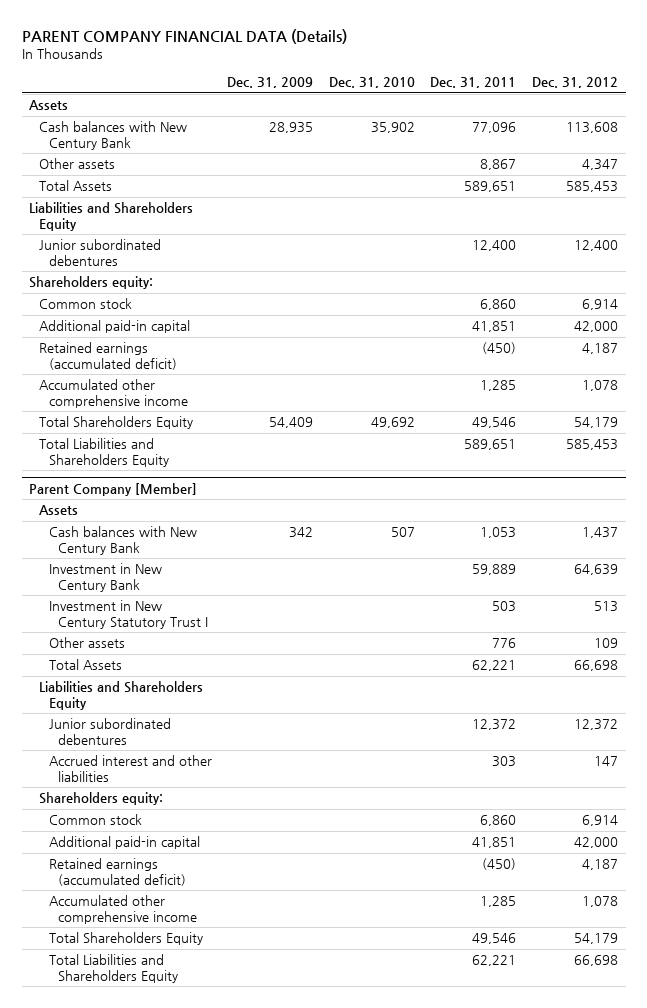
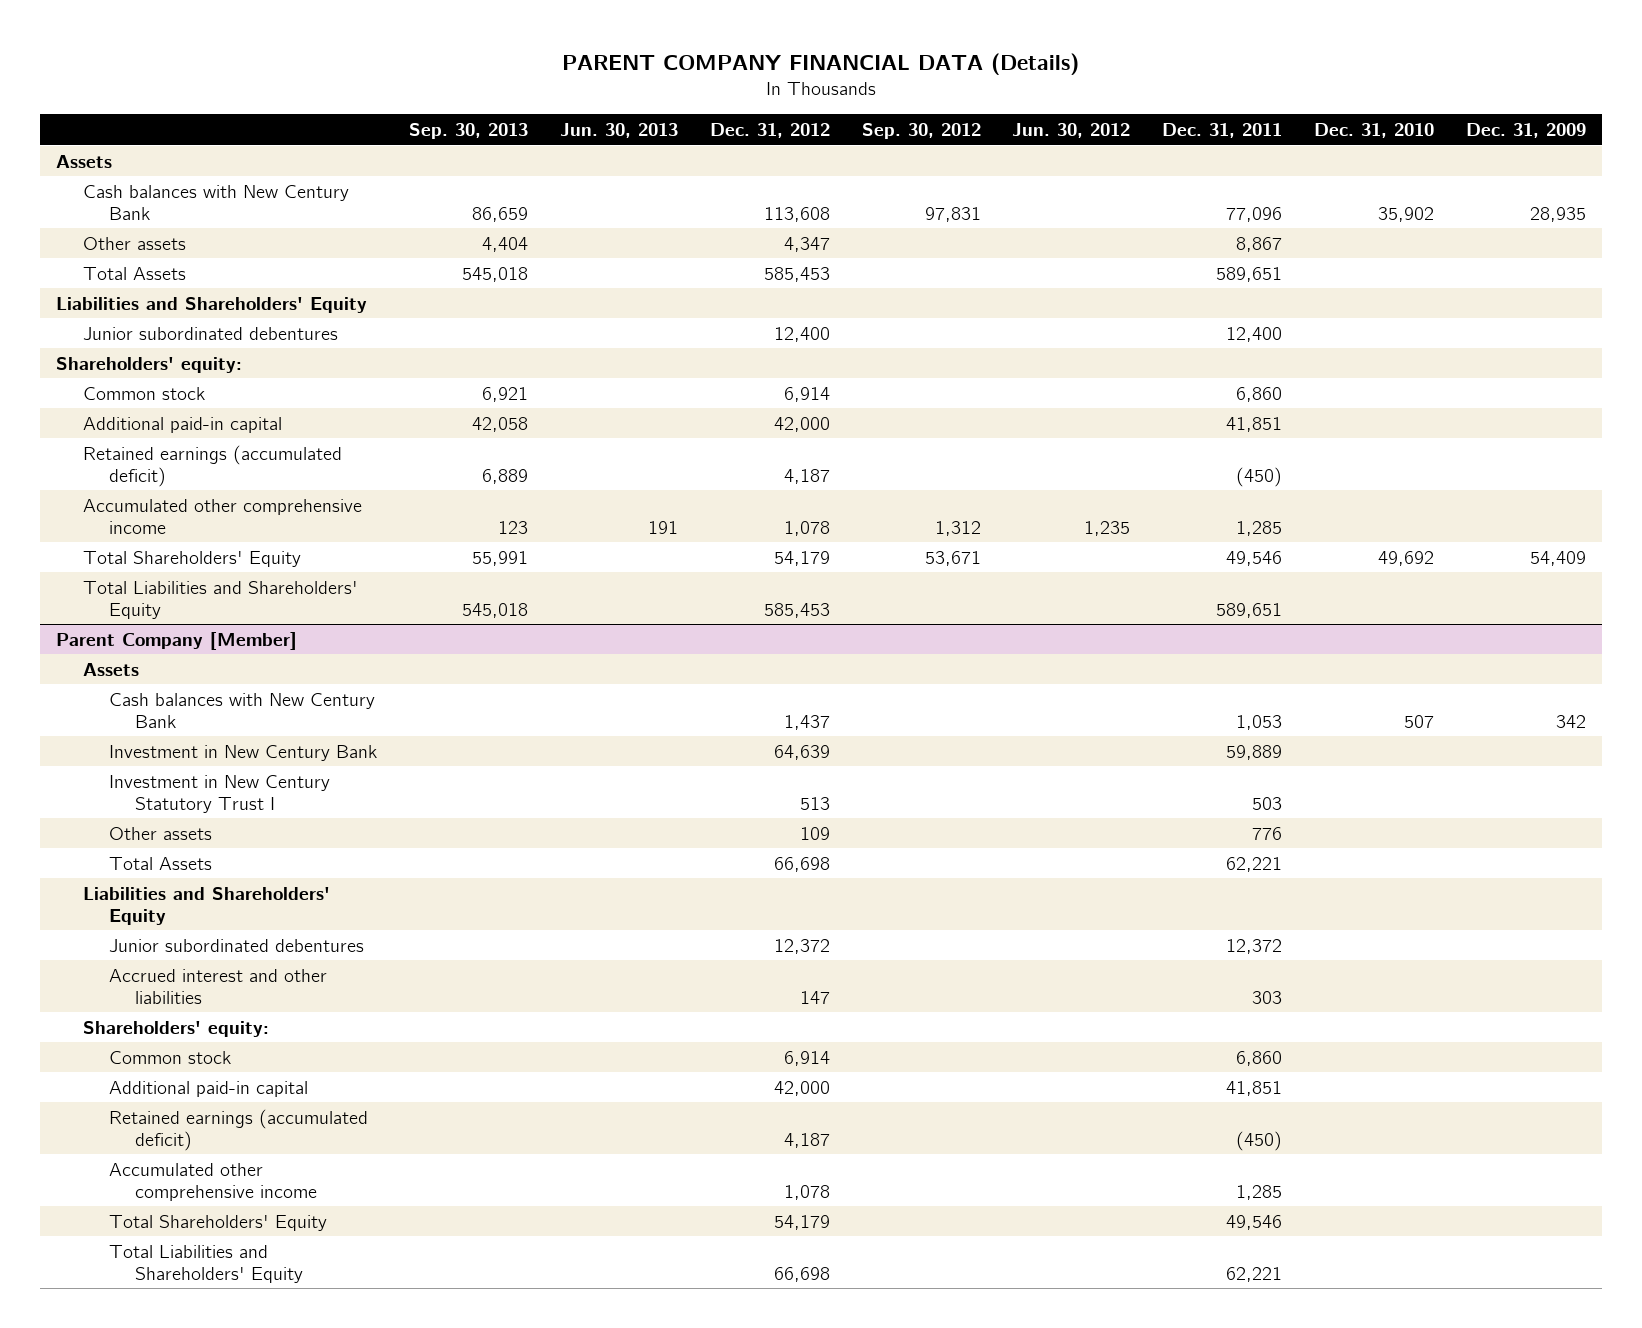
none -> [408,123,528,140] Sep. 30, 2013
none -> [559,123,678,139] Jun. 30, 2013
none -> [861,123,981,140] Sep. 30, 2012
none -> [1012,123,1131,139] Jun. 30, 2012
[29,202,194,231] Liabilities and Shareholders Equity -> [56,296,368,313] Liabilities and Shareholders' Equity
[29,276,154,290] Shareholders equity: -> [56,356,243,373] Shareholders' equity:
[39,416,194,430] Total Shareholders Equity -> [82,550,301,567] Total Shareholders' Equity
[39,438,169,467] Total Liabilities and Shareholders Equity -> [82,580,358,619] Total Liabilities and Shareholders' Equity
[39,681,204,710] Liabilities and Shareholders Equity -> [82,886,330,925] Liabilities and Shareholders' Equity
[39,792,164,806] Shareholders equity: -> [82,1020,269,1037] Shareholders' equity:
[48,932,203,946] Total Shareholders Equity -> [109,1214,328,1231] Total Shareholders' Equity
[48,954,179,983] Total Liabilities and Shareholders Equity -> [109,1244,304,1283] Total Liabilities and Shareholders' Equity

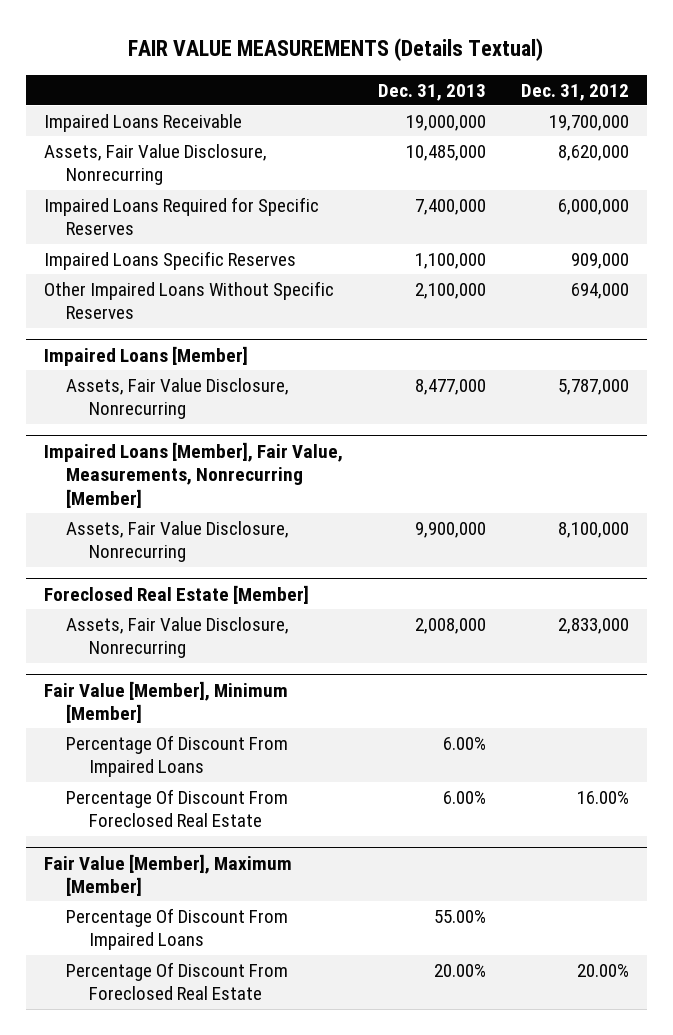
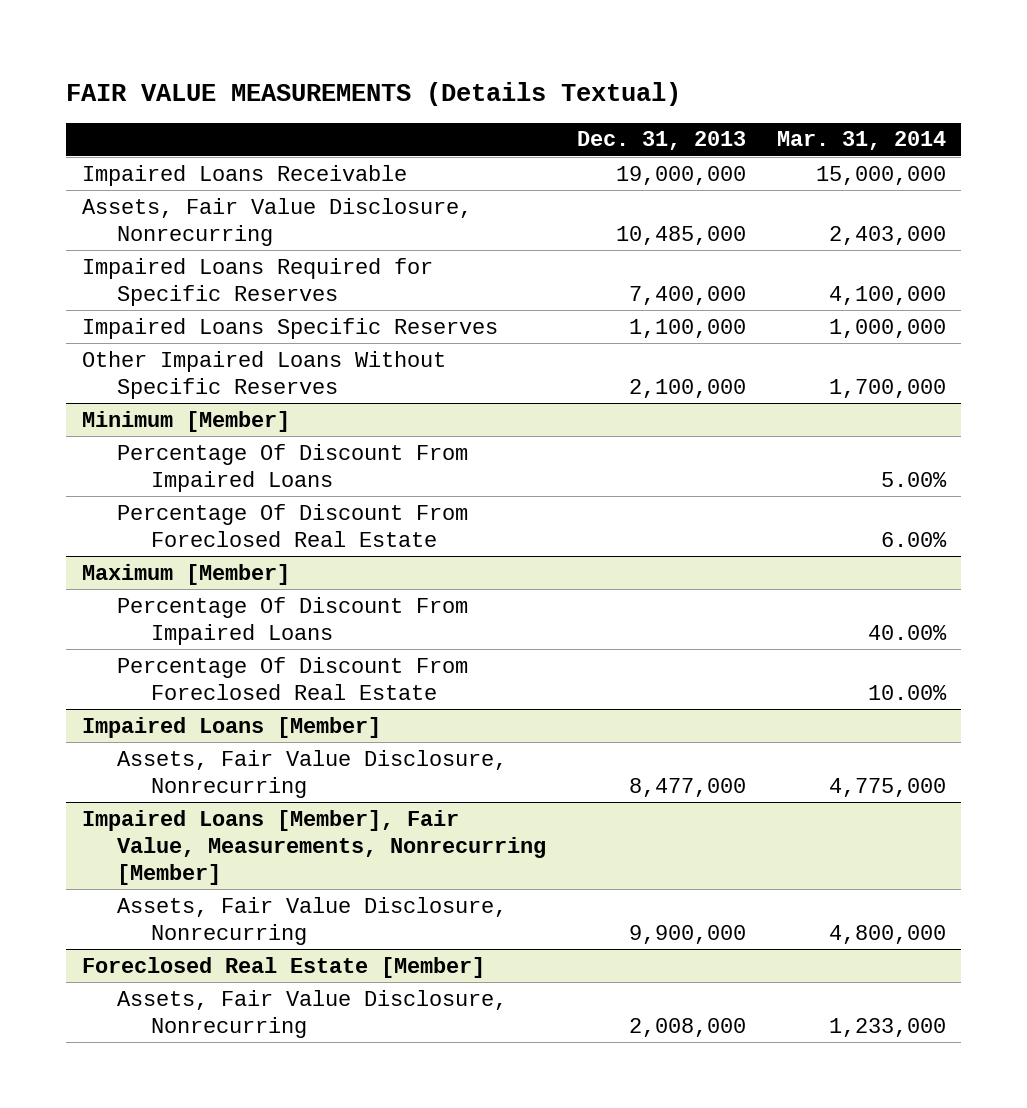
[521,83,630,101] Dec. 31, 2012 -> none
none -> [776,131,946,151] Mar. 31, 2014
none -> [81,410,290,432] Minimum [Member]
none -> [116,443,468,492] Percentage Of Discount From Impaired Loans
none -> [116,503,468,547] Percentage Of Discount From Foreclosed Real Estate
none -> [81,563,290,585] Maximum [Member]
none -> [116,596,468,645] Percentage Of Discount From Impaired Loans
none -> [116,656,468,700] Percentage Of Discount From Foreclosed Real Estate
[43,680,288,724] Fair Value [Member], Minimum [Member] -> none
[66,734,289,778] Percentage Of Discount From Impaired Loans -> none
[66,788,289,828] Percentage Of Discount From Foreclosed Real Estate -> none
[43,853,292,897] Fair Value [Member], Maximum [Member] -> none
[66,907,289,951] Percentage Of Discount From Impaired Loans -> none
[66,961,289,1001] Percentage Of Discount From Foreclosed Real Estate -> none

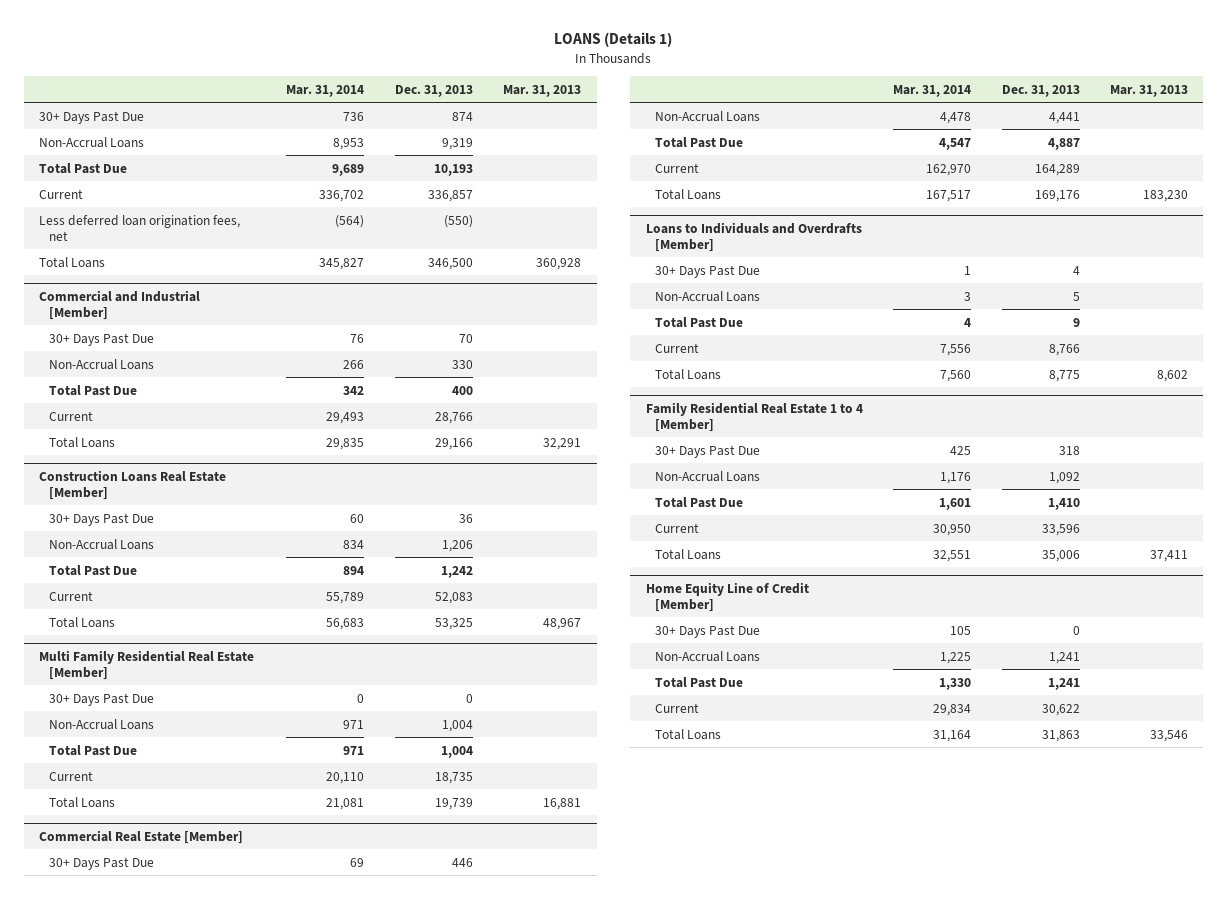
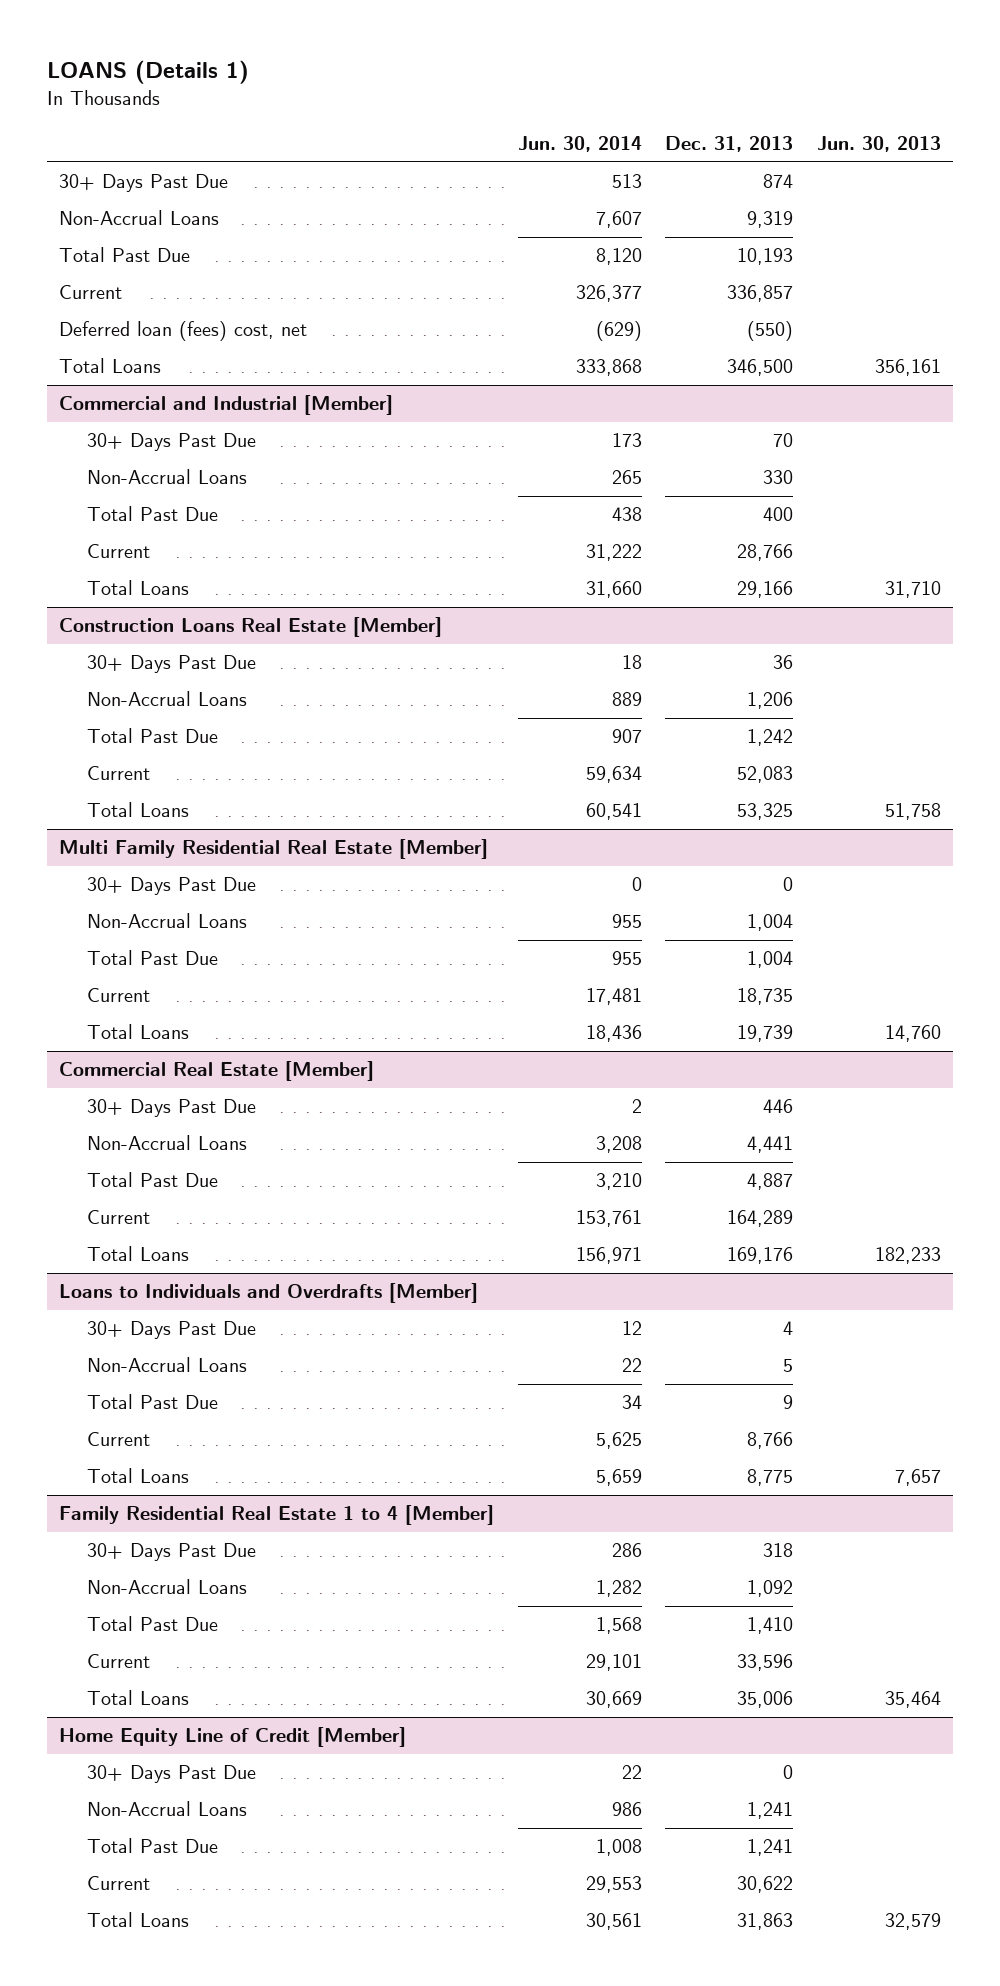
[286,84,365,97] Mar. 31, 2014 -> none
[503,84,582,97] Mar. 31, 2013 -> none
none -> [517,136,642,153] Jun. 30, 2014
none -> [816,136,941,153] Jun. 30, 2013
[38,214,240,241] Less deferred loan origination fees, net -> [58,321,307,342] Deferred loan (fees) cost, net

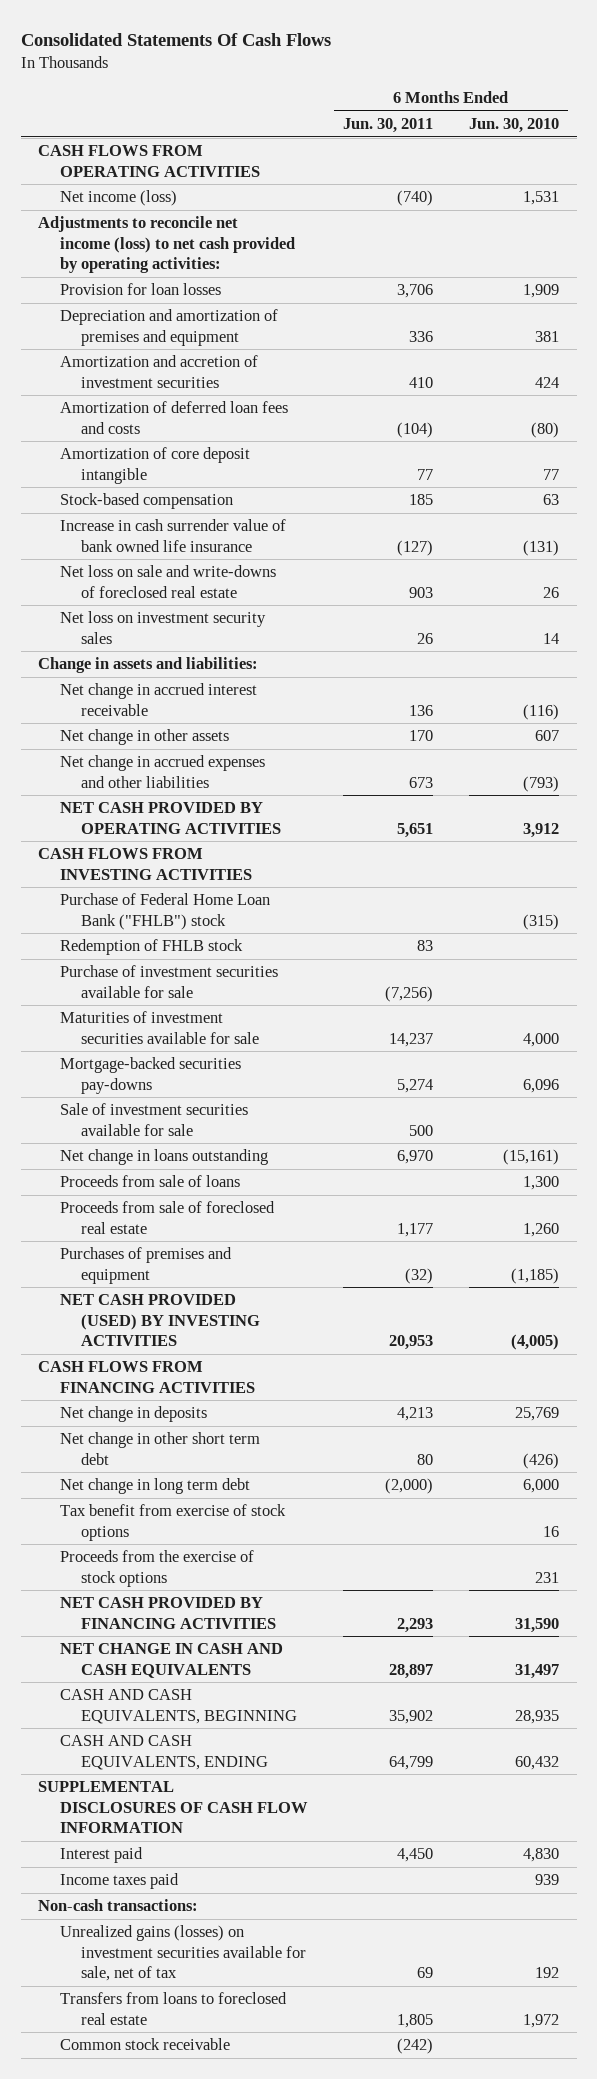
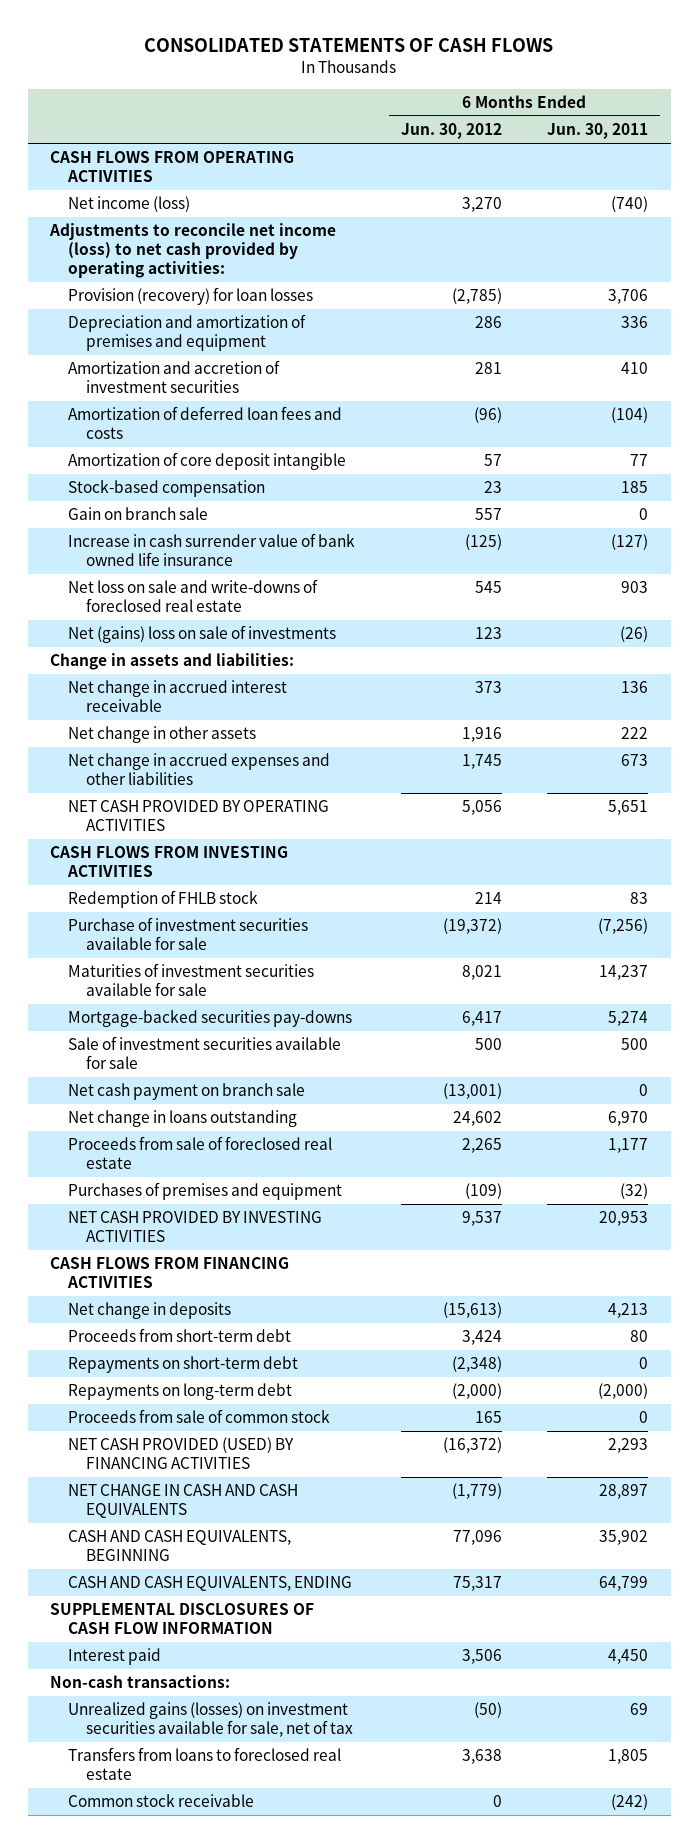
[20,32,331,46] Consolidated Statements Of Cash Flows -> [144,37,554,52] CONSOLIDATED STATEMENTS OF CASH FLOWS
[468,117,559,133] Jun. 30, 2010 -> none
none -> [400,123,502,140] Jun. 30, 2012
[59,283,221,296] Provision for loan losses -> [68,287,314,306] Provision (recovery) for loan losses
none -> [68,507,209,521] Gain on branch sale
[59,611,266,644] Net loss on investment security sales -> [68,625,337,644] Net (gains) loss on sale of investments
[417,632,434,644] 26 -> [620,626,649,643] (26)
[409,730,434,742] 170 -> [621,727,649,740] 222
[59,893,270,930] Purchase of Federal Home Loan Bank ("FHLB") stock -> none
none -> [68,1083,306,1101] Net cash payment on branch sale
[59,1175,240,1188] Proceeds from sale of loans -> none
[59,1294,260,1346] NET CASH PROVIDED (USED) BY INVESTING ACTIVITIES -> [68,1211,323,1243] NET CASH PROVIDED BY INVESTING ACTIVITIES
[59,1432,260,1465] Net change in other short term debt -> none
[59,1478,250,1495] Net change in long term debt -> none
[59,1504,286,1541] Tax benefit from exercise of stock options -> none
[59,1550,254,1587] Proceeds from the exercise of stock options -> none
none -> [68,1328,292,1343] Proceeds from short-term debt
none -> [68,1356,299,1374] Repayments on short-term debt
none -> [68,1383,293,1401] Repayments on long-term debt
none -> [68,1409,331,1424] Proceeds from sale of common stock
[59,1597,276,1629] NET CASH PROVIDED BY FINANCING ACTIVITIES -> [68,1437,295,1470] NET CASH PROVIDED (USED) BY FINANCING ACTIVITIES
[59,1873,179,1890] Income taxes paid -> none

